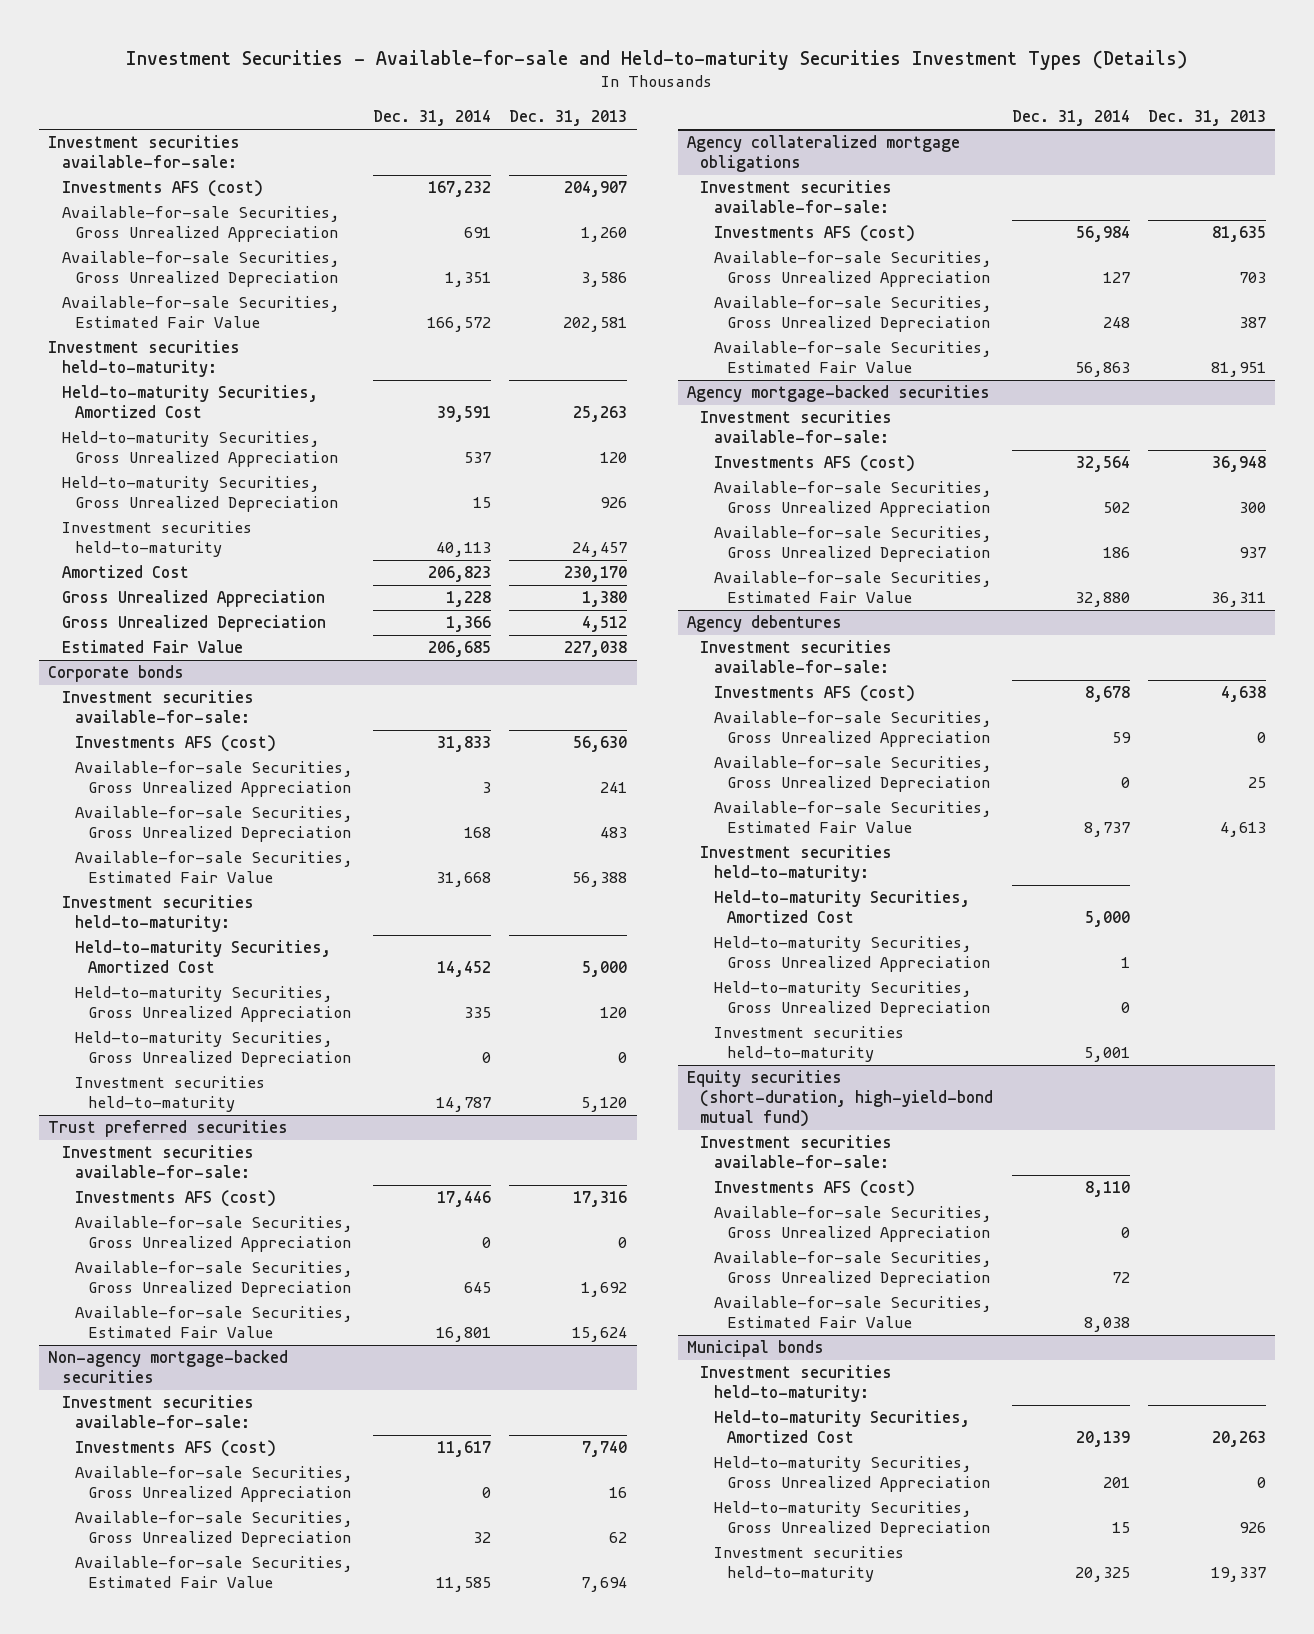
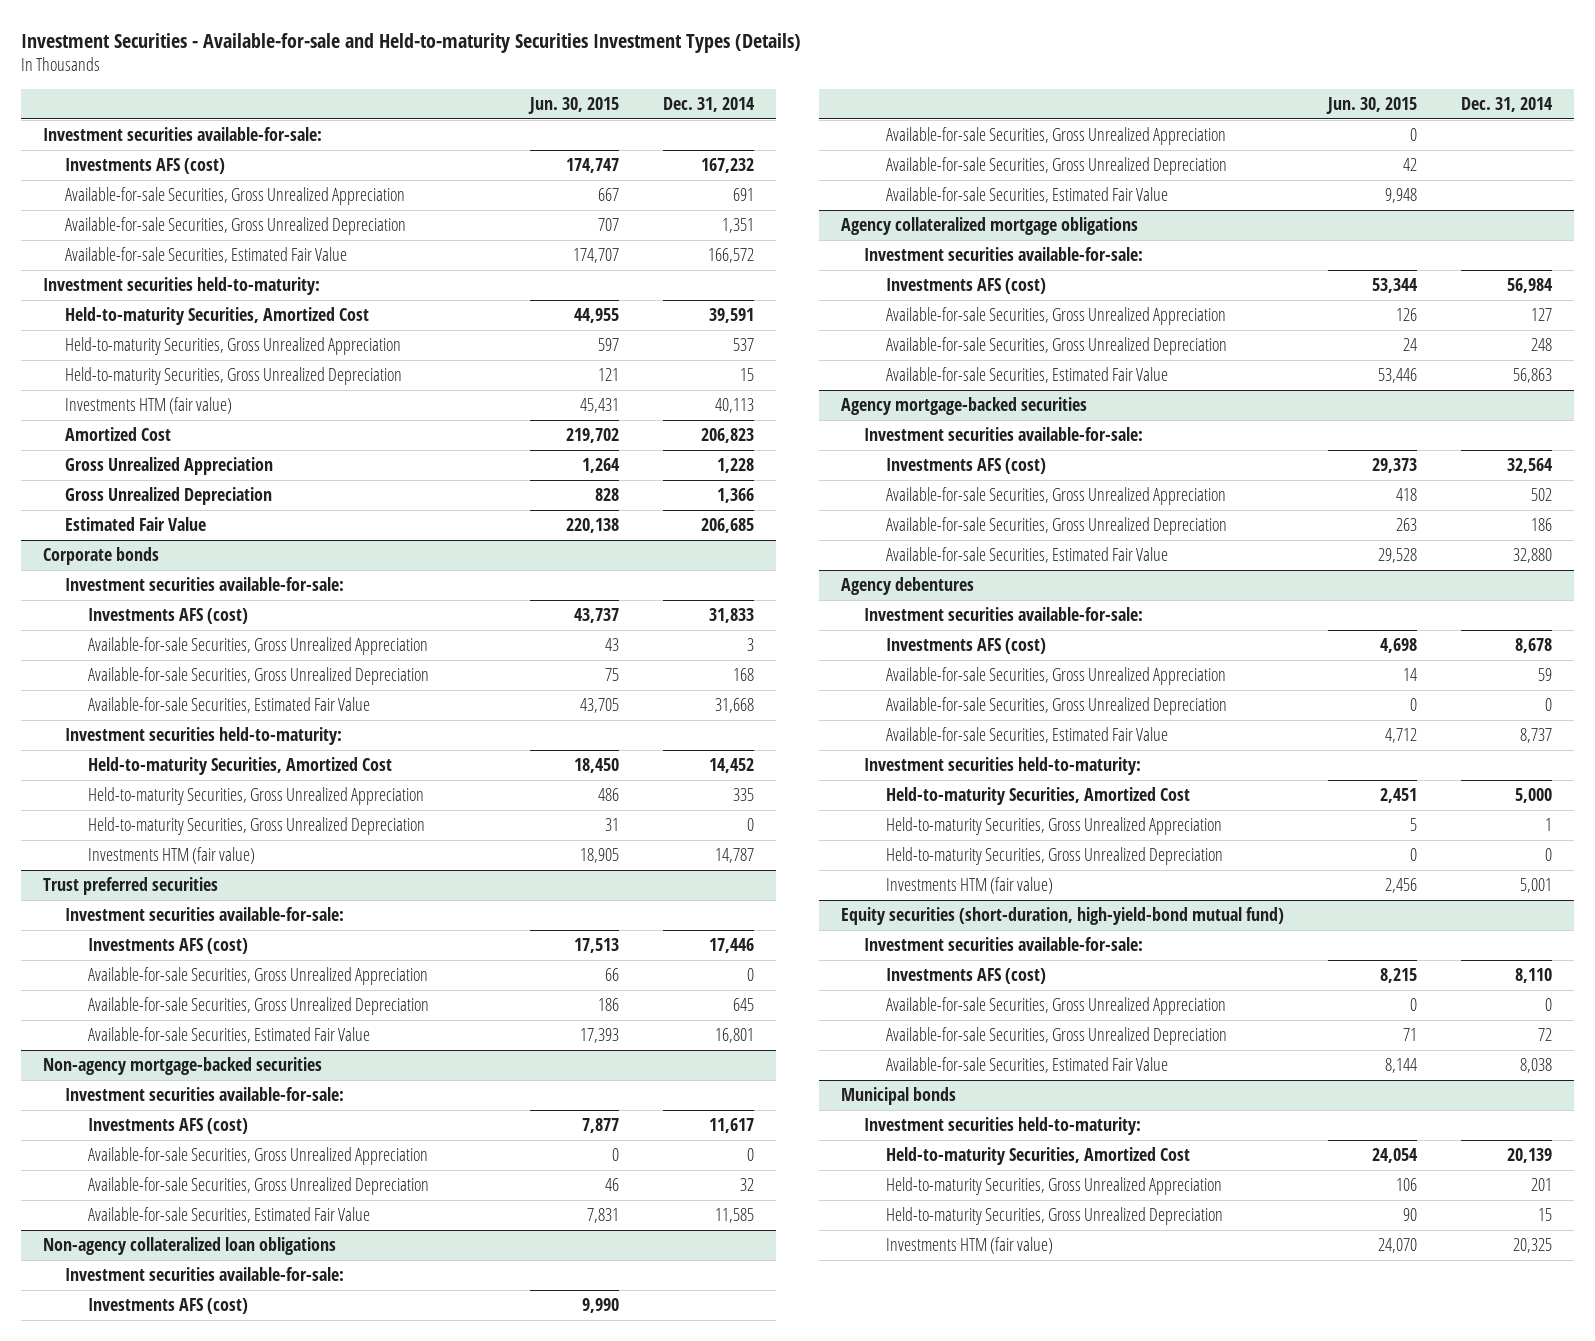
[509,109,628,126] Dec. 31, 2013 -> none
none -> [527,96,619,114] Jun. 30, 2015
[61,521,252,558] Investment securities held-to-maturity -> [65,397,233,415] Investments HTM (fair value)
[74,1076,265,1113] Investment securities held-to-maturity -> [88,847,256,865] Investments HTM (fair value)
none -> [42,1237,336,1256] Non-agency collateralized loan obligations
none -> [65,1267,345,1282] Investment securities available-for-sale:
none -> [88,1298,249,1315] Investments AFS (cost)
none -> [886,127,1227,146] Available-for-sale Securities, Gross Unrealized Appreciation
none -> [886,157,1228,176] Available-for-sale Securities, Gross Unrealized Depreciation
none -> [886,187,1169,204] Available-for-sale Securities, Estimated Fair Value
[713,1026,904,1063] Investment securities held-to-maturity -> [886,877,1054,895] Investments HTM (fair value)
[713,1546,904,1583] Investment securities held-to-maturity -> [886,1237,1054,1255] Investments HTM (fair value)

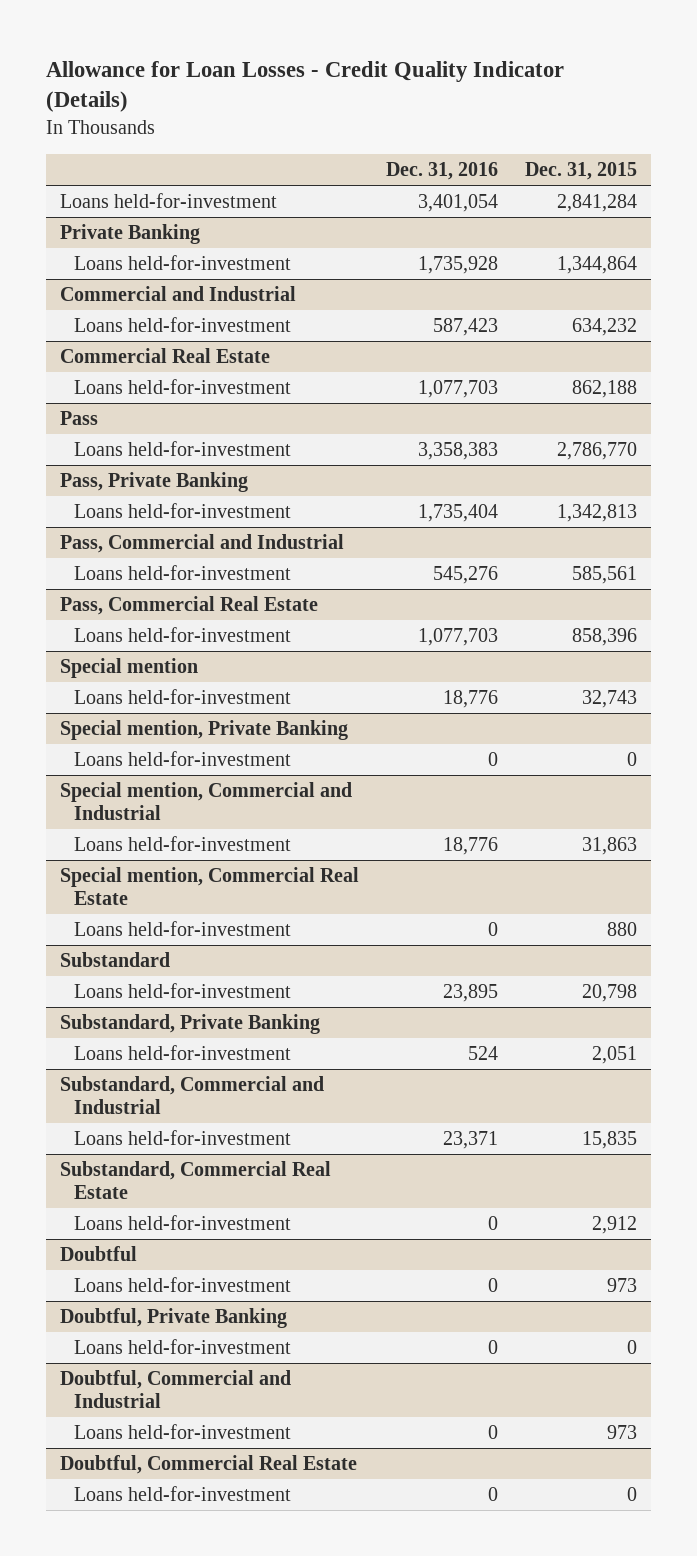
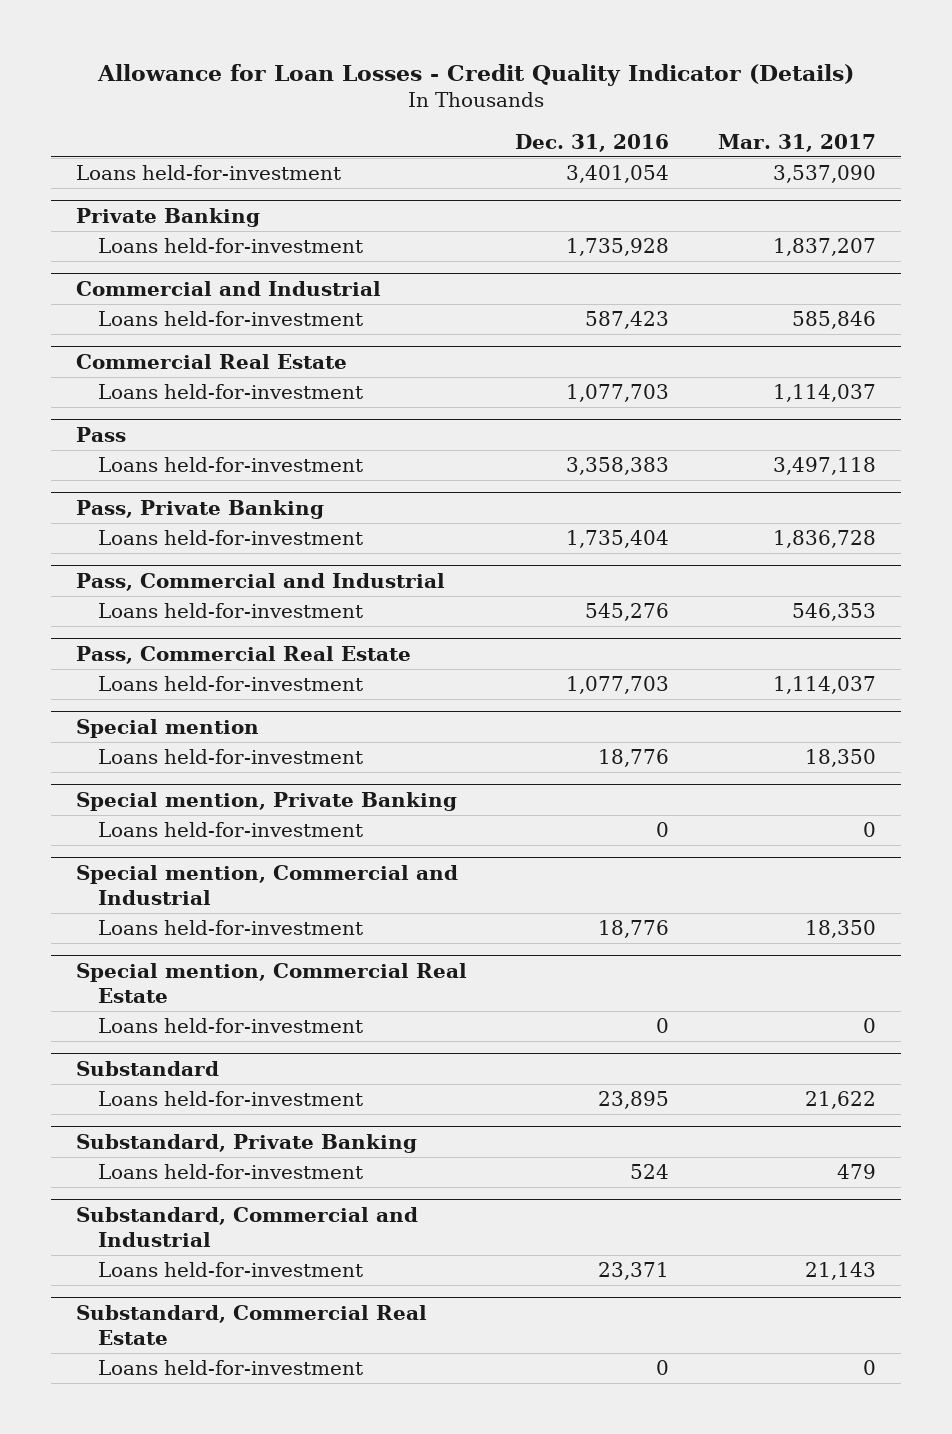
[525,161,638,180] Dec. 31, 2015 -> none
none -> [718,133,877,152] Mar. 31, 2017
[59,1245,137,1261] Doubtful -> none
[73,1276,291,1292] Loans held-for-investment -> none
[59,1307,287,1328] Doubtful, Private Banking -> none
[73,1338,291,1354] Loans held-for-investment -> none
[59,1369,291,1409] Doubtful, Commercial and Industrial -> none
[73,1423,291,1439] Loans held-for-investment -> none
[59,1454,357,1474] Doubtful, Commercial Real Estate -> none
[73,1485,291,1501] Loans held-for-investment -> none

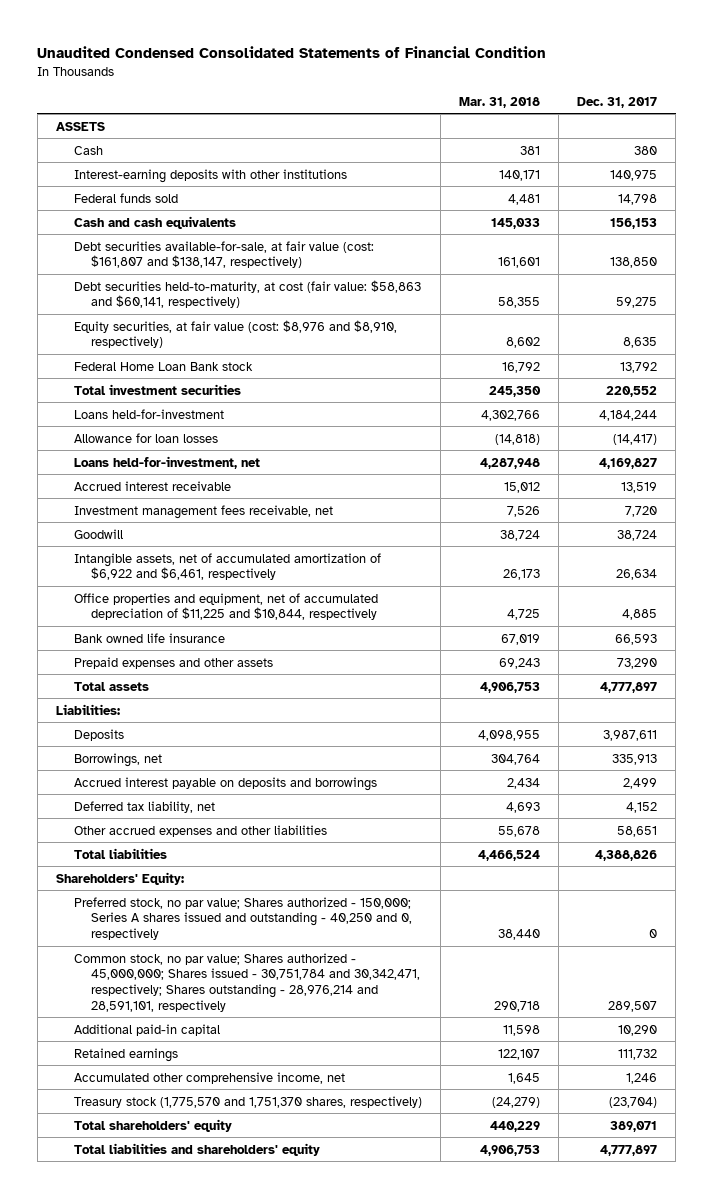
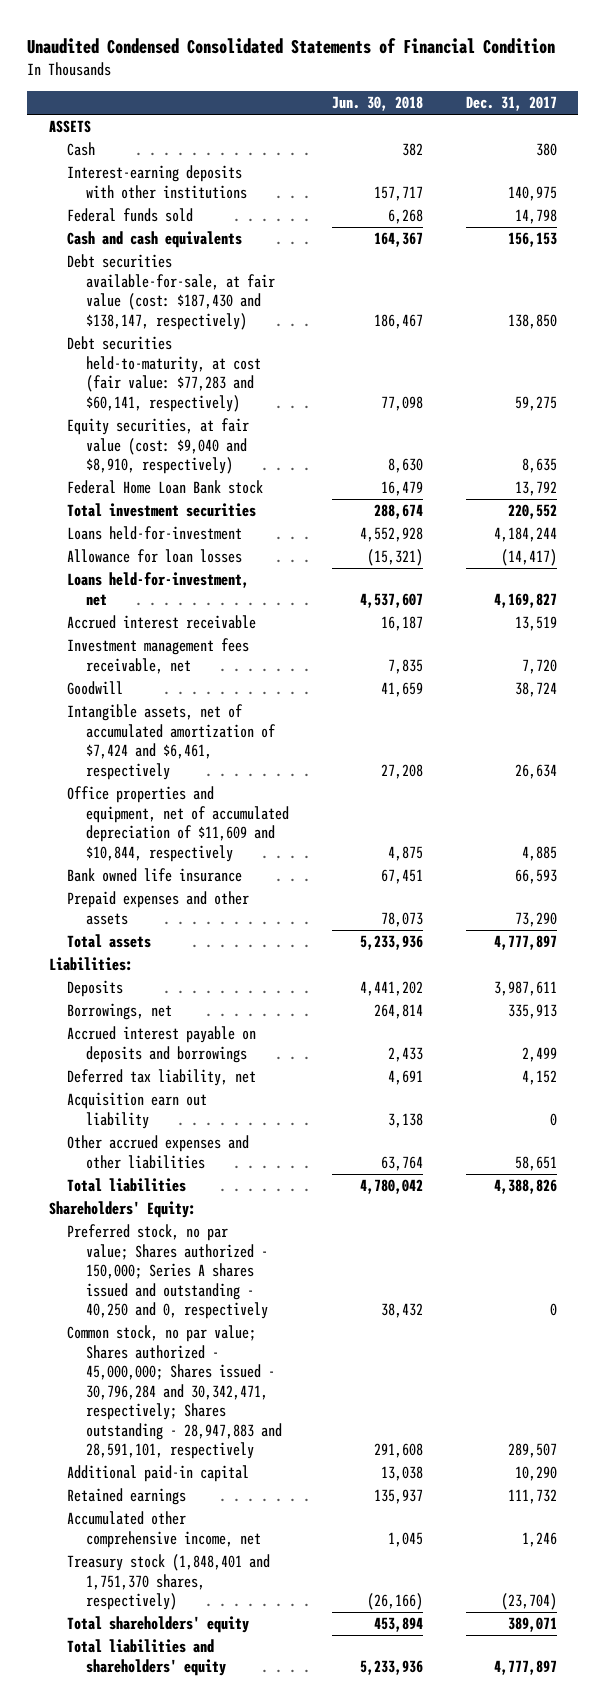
[458,96,540,108] Mar. 31, 2018 -> none
none -> [331,96,423,112] Jun. 30, 2018
[73,240,374,269] Debt securities available-for-sale, at fair value (cost: $161,807 and $138,147, respectively) -> [67,254,275,330] Debt securities available-for-sale, at fair value (cost: $187,430 and $138,147, respectively)
[73,279,421,309] Debt securities held-to-maturity, at cost (fair value: $58,863 and $60,141, respectively) -> [67,336,261,412] Debt securities held-to-maturity, at cost (fair value: $77,283 and $60,141, respectively)
[73,319,397,349] Equity securities, at fair value (cost: $8,976 and $8,910, respectively) -> [67,418,250,475] Equity securities, at fair value (cost: $9,040 and $8,910, respectively)
[73,552,381,581] Intangible assets, net of accumulated amortization of $6,922 and $6,461, respectively -> [67,704,276,780] Intangible assets, net of accumulated amortization of $7,424 and $6,461, respectively
[73,592,378,621] Office properties and equipment, net of accumulated depreciation of $11,225 and $10,844, respectively -> [67,786,289,862] Office properties and equipment, net of accumulated depreciation of $11,609 and $10,844, respectively
none -> [67,1092,208,1129] Acquisition earn out liability
[73,952,421,1012] Common stock, no par value; Shares authorized - 45,000,000; Shares issued - 30,751,784 and 30,342,471, respectively; Shares outstanding - 28,976,214 and 28,591,101, respectively -> [67,1325,282,1459] Common stock, no par value; Shares authorized - 45,000,000; Shares issued - 30,796,284 and 30,342,471, respectively; Shares outstanding - 28,947,883 and 28,591,101, respectively
[73,1095,422,1108] Treasury stock (1,775,570 and 1,751,370 shares, respectively) -> [67,1554,271,1611] Treasury stock (1,848,401 and 1,751,370 shares, respectively)

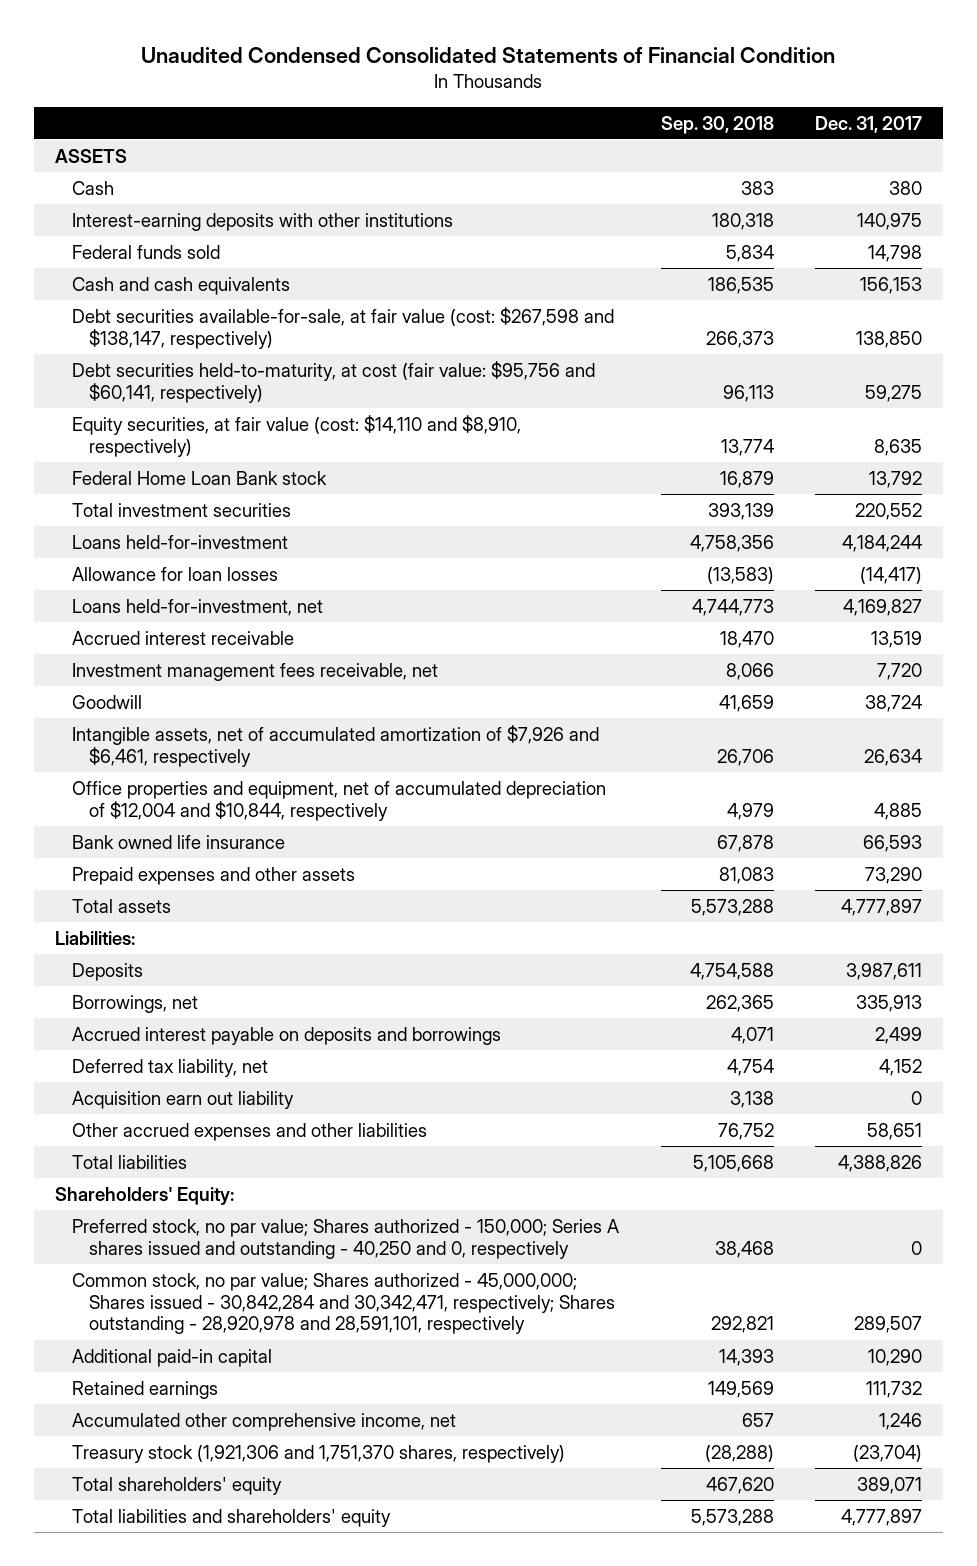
[331,96,423,112] Jun. 30, 2018 -> none
none -> [660,115,774,134] Sep. 30, 2018
[67,254,275,330] Debt securities available-for-sale, at fair value (cost: $187,430 and $138,147, respectively) -> [71,307,614,349] Debt securities available-for-sale, at fair value (cost: $267,598 and $138,147, respectively)
[67,336,261,412] Debt securities held-to-maturity, at cost (fair value: $77,283 and $60,141, respectively) -> [71,361,595,403] Debt securities held-to-maturity, at cost (fair value: $95,756 and $60,141, respectively)
[67,418,250,475] Equity securities, at fair value (cost: $9,040 and $8,910, respectively) -> [71,415,521,457] Equity securities, at fair value (cost: $14,110 and $8,910, respectively)
[67,704,276,780] Intangible assets, net of accumulated amortization of $7,424 and $6,461, respectively -> [71,725,599,767] Intangible assets, net of accumulated amortization of $7,926 and $6,461, respectively
[67,786,289,862] Office properties and equipment, net of accumulated depreciation of $11,609 and $10,844, respectively -> [71,781,606,821] Office properties and equipment, net of accumulated depreciation of $12,004 and $10,844, respectively
[67,1325,282,1459] Common stock, no par value; Shares authorized - 45,000,000; Shares issued - 30,796,284 and 30,342,471, respectively; Shares outstanding - 28,947,883 and 28,591,101, respectively -> [71,1273,616,1335] Common stock, no par value; Shares authorized - 45,000,000; Shares issued - 30,842,284 and 30,342,471, respectively; Shares outstanding - 28,920,978 and 28,591,101, respectively
[67,1554,271,1611] Treasury stock (1,848,401 and 1,751,370 shares, respectively) -> [71,1445,565,1464] Treasury stock (1,921,306 and 1,751,370 shares, respectively)

